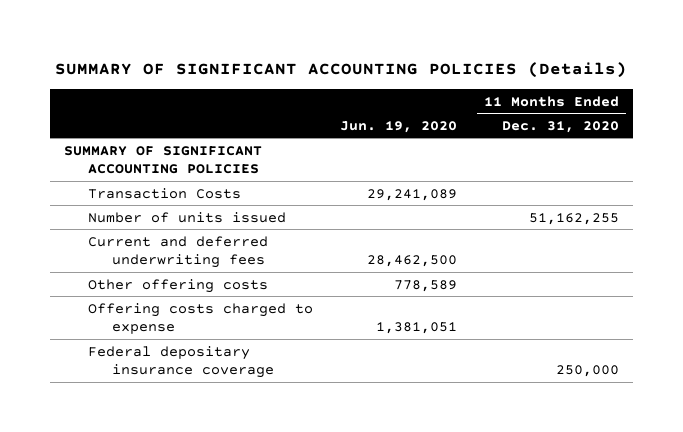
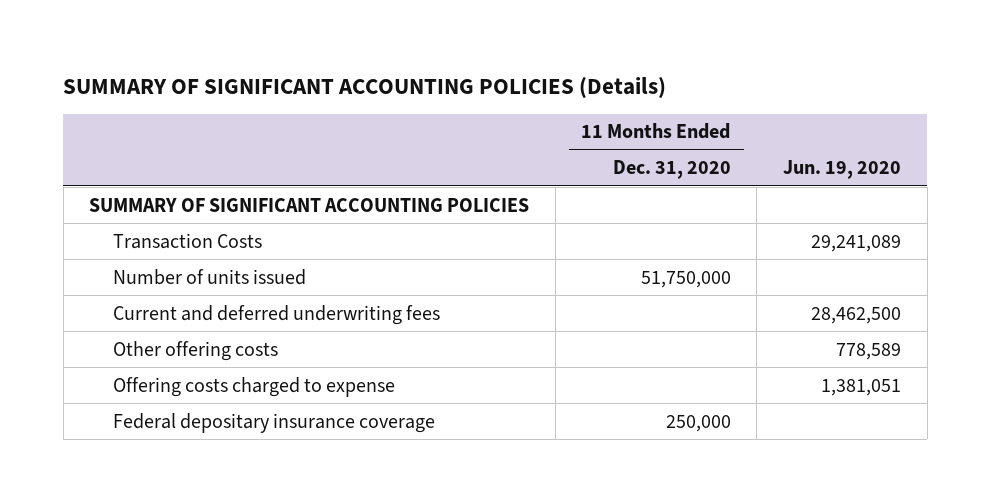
[529,212,620,225] 51,162,255 -> [640,270,731,288] 51,750,000

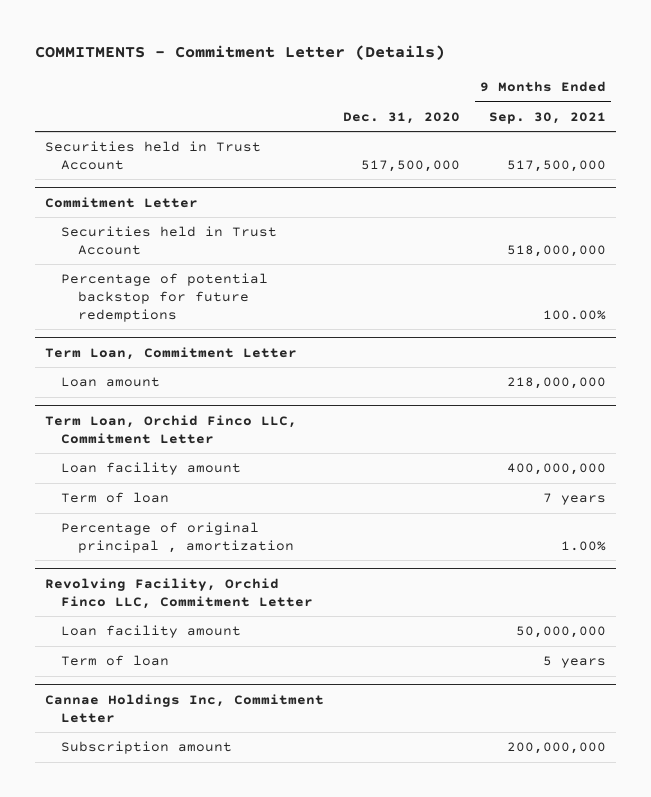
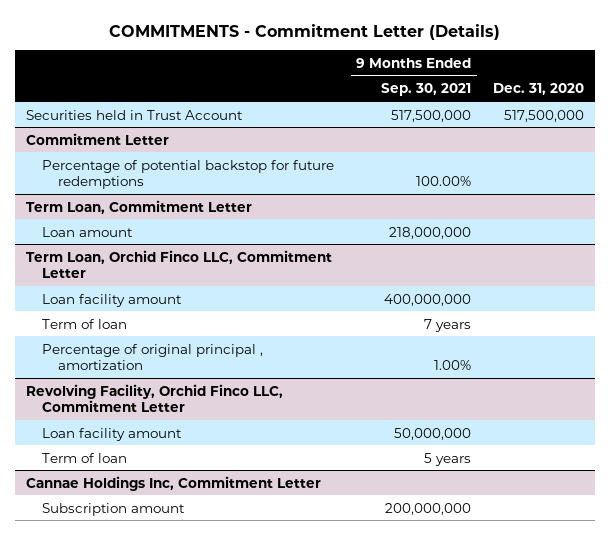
[61,226,278,255] Securities held in Trust Account -> none

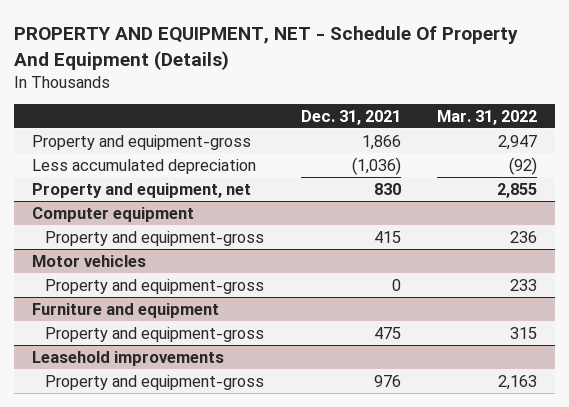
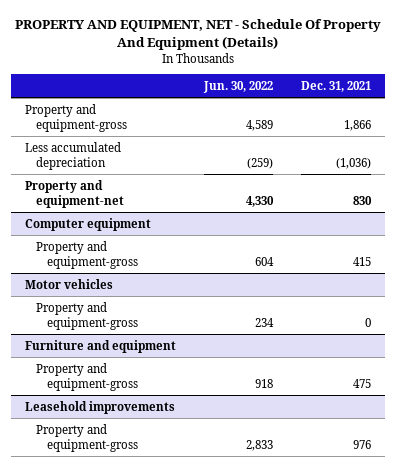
[436,110,537,126] Mar. 31, 2022 -> none
none -> [203,80,274,93] Jun. 30, 2022
[32,182,252,198] Property and equipment, net -> [25,179,125,208] Property and equipment-net

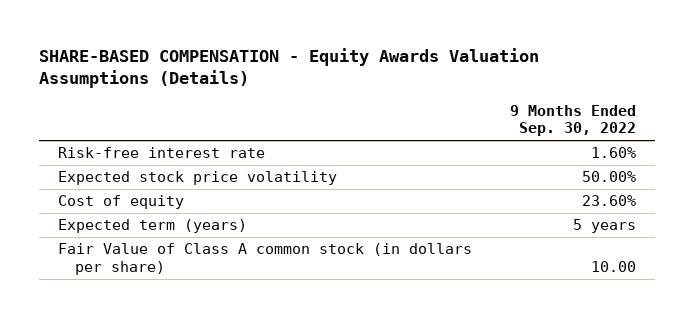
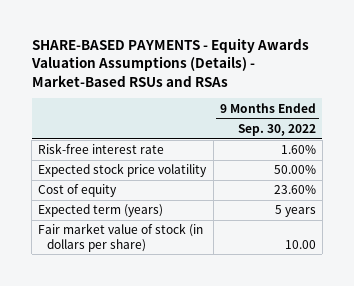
[39,47,540,88] SHARE-BASED COMPENSATION - Equity Awards Valuation Assumptions (Details) -> [30,37,309,87] SHARE-BASED PAYMENTS - Equity Awards Valuation Assumptions (Details) - Market-Based RSUs and RSAs
[58,243,473,276] Fair Value of Class A common stock (in dollars per share) -> [38,223,204,252] Fair market value of stock (in dollars per share)

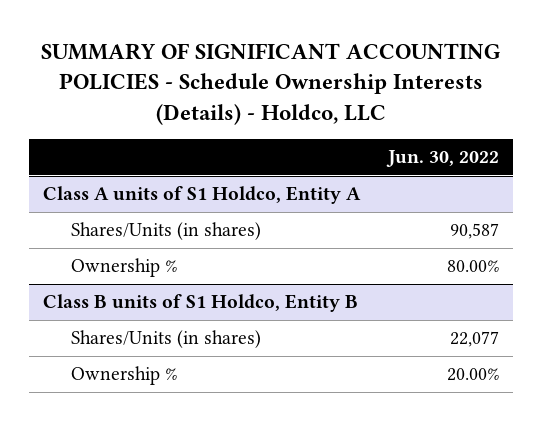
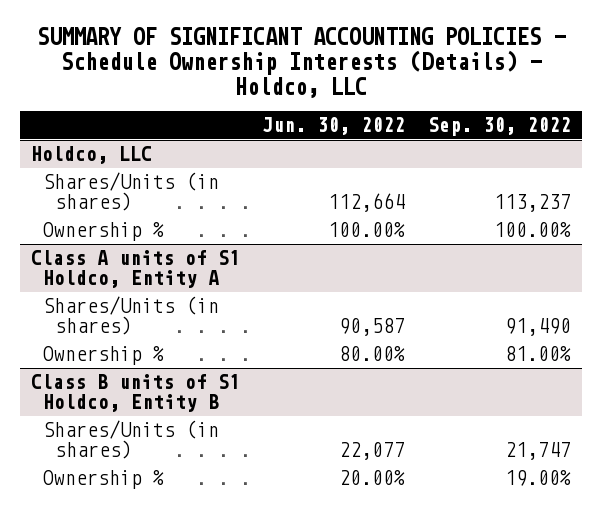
none -> [427,116,571,136] Sep. 30, 2022
none -> [31,146,153,165] Holdco, LLC
none -> [43,172,220,212] Shares/Units (in shares)
none -> [43,222,165,242] Ownership %

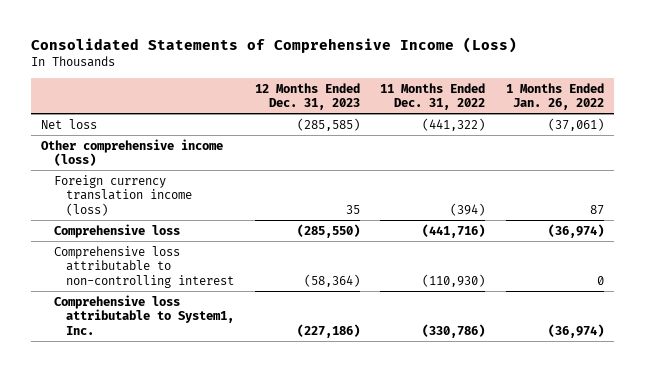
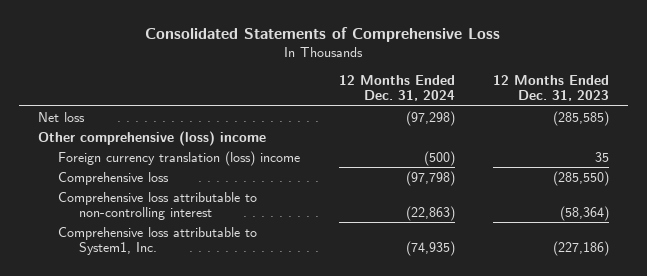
[31,36,518,53] Consolidated Statements of Comprehensive Income (Loss) -> [145,27,501,43] Consolidated Statements of Comprehensive Loss
[380,82,486,111] 11 Months Ended Dec. 31, 2022 -> none
[505,82,604,111] 1 Months Ended Jan. 26, 2022 -> none
none -> [338,75,455,102] 12 Months Ended Dec. 31, 2024
[41,138,224,167] Other comprehensive income (loss) -> [37,130,266,146] Other comprehensive (loss) income
[53,174,193,216] Foreign currency translation income (loss) -> [58,150,301,166] Foreign currency translation (loss) income

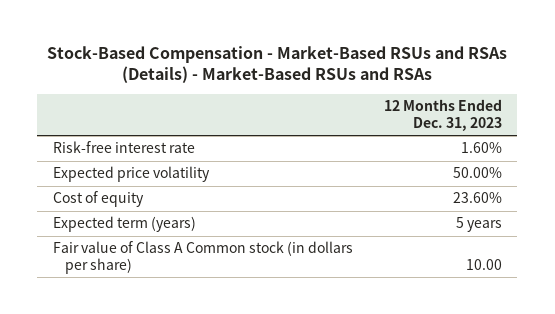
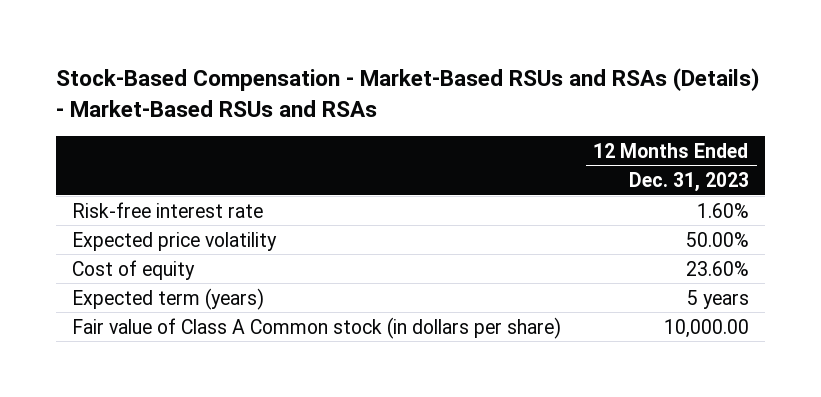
[465,259,502,271] 10.00 -> [663,318,749,338] 10,000.00

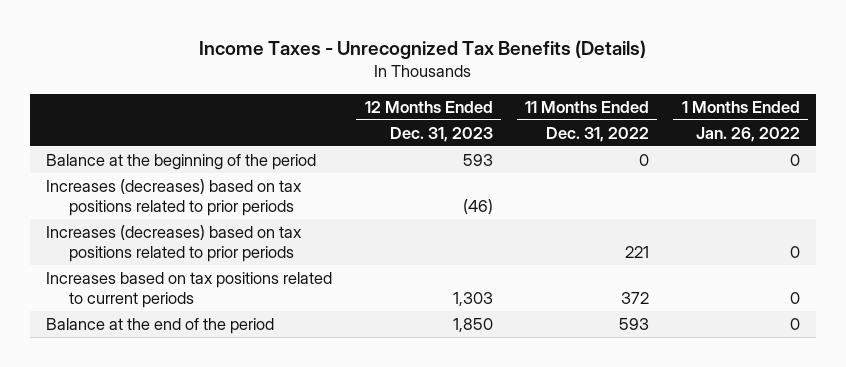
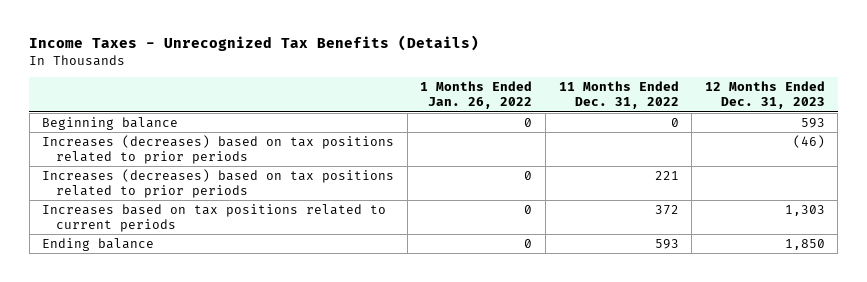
[46,154,317,171] Balance at the beginning of the period -> [42,116,179,130] Beginning balance
[46,318,275,335] Balance at the end of the period -> [42,237,155,251] Ending balance

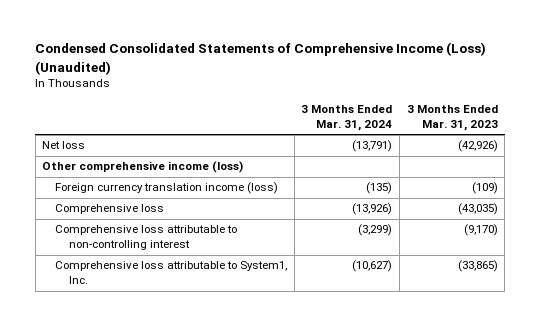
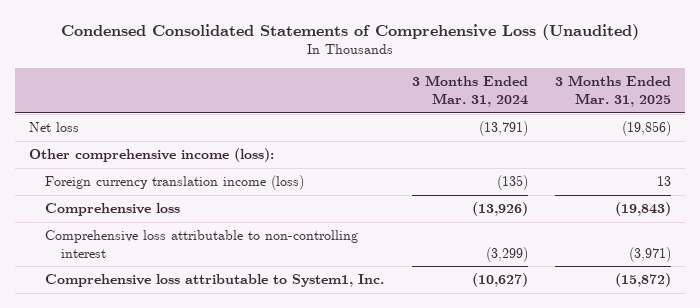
[35,42,487,75] Condensed Consolidated Statements of Comprehensive Income (Loss) (Unaudited) -> [60,24,639,41] Condensed Consolidated Statements of Comprehensive Loss (Unaudited)
[406,105,498,132] 3 Months Ended Mar. 31, 2023 -> none
none -> [555,75,672,107] 3 Months Ended Mar. 31, 2025
[42,161,244,174] Other comprehensive income (loss) -> [28,148,274,163] Other comprehensive income (loss):

